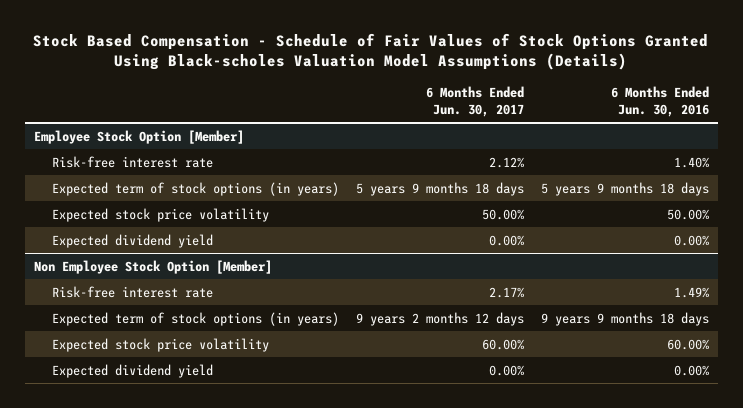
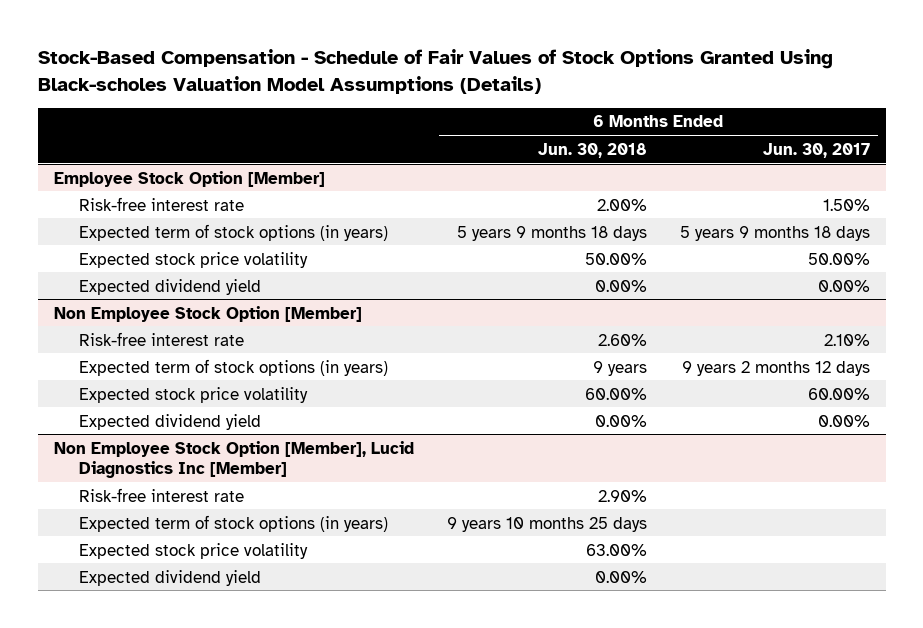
[33,32,709,71] Stock Based Compensation - Schedule of Fair Values of Stock Options Granted Using Black-scholes Valuation Model Assumptions (Details) -> [37,49,833,94] Stock-Based Compensation - Schedule of Fair Values of Stock Options Granted Using Black-scholes Valuation Model Assumptions (Details)
[611,85,710,118] 6 Months Ended Jun. 30, 2016 -> none
none -> [537,142,647,158] Jun. 30, 2018
[489,156,525,168] 2.12% -> [822,198,870,211] 1.50%
[489,286,525,298] 2.17% -> [823,333,870,346] 2.10%
none -> [53,440,414,479] Non Employee Stock Option [Member], Lucid Diagnostics Inc [Member]
none -> [78,487,244,502] Risk-free interest rate
none -> [78,514,388,532] Expected term of stock options (in years)
none -> [78,542,308,559] Expected stock price volatility
none -> [78,569,261,586] Expected dividend yield

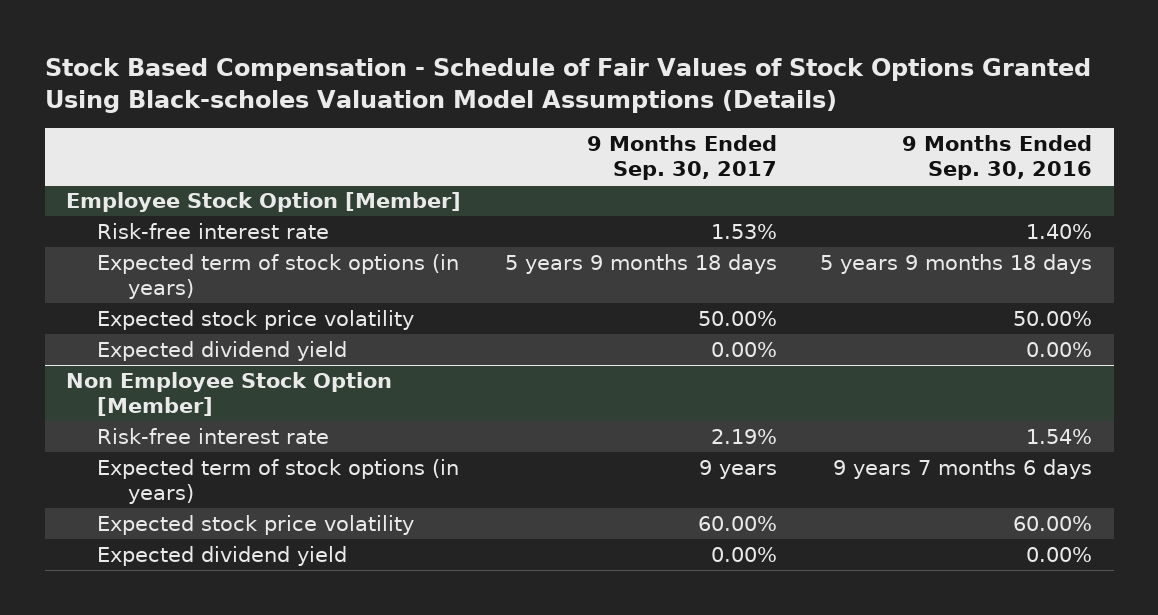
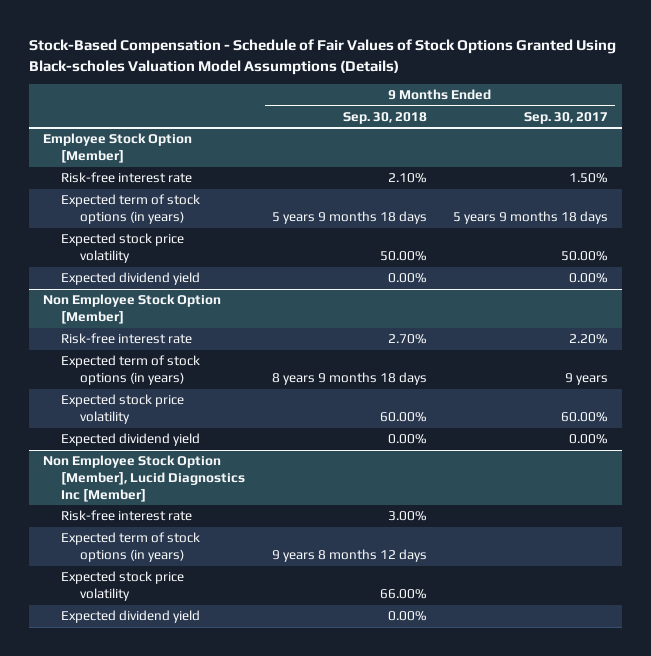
[44,58,1091,113] Stock Based Compensation - Schedule of Fair Values of Stock Options Granted Using Black-scholes Valuation Model Assumptions (Details) -> [29,39,617,75] Stock-Based Compensation - Schedule of Fair Values of Stock Options Granted Using Black-scholes Valuation Model Assumptions (Details)
[902,135,1093,180] 9 Months Ended Sep. 30, 2016 -> none
none -> [342,111,427,124] Sep. 30, 2018
[710,224,777,240] 1.53% -> [569,173,609,184] 1.50%
[710,429,777,445] 2.19% -> [569,334,609,345] 2.20%
none -> [42,455,246,502] Non Employee Stock Option [Member], Lucid Diagnostics Inc [Member]
none -> [61,510,193,522] Risk-free interest rate
none -> [61,532,201,562] Expected term of stock options (in years)
none -> [61,571,185,601] Expected stock price volatility
none -> [61,610,201,624] Expected dividend yield

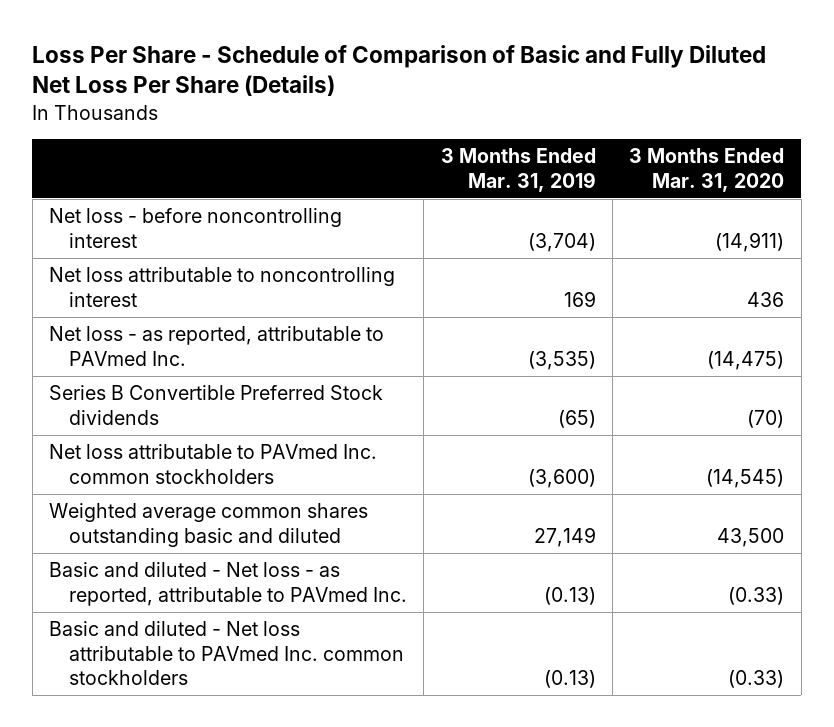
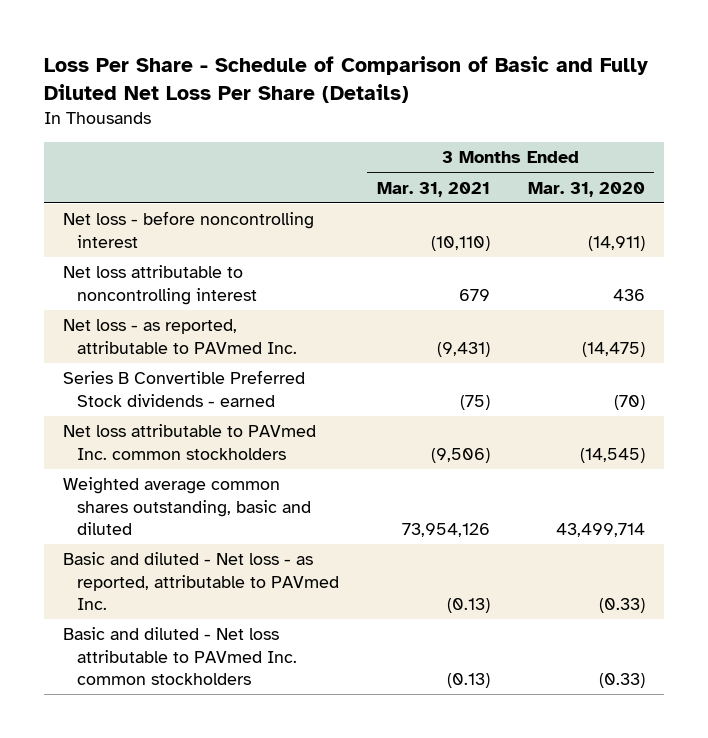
[440,148,596,192] 3 Months Ended Mar. 31, 2019 -> none
none -> [376,181,490,197] Mar. 31, 2021
[49,385,384,425] Series B Convertible Preferred Stock dividends -> [63,370,306,407] Series B Convertible Preferred Stock dividends - earned
[49,503,369,547] Weighted average common shares outstanding basic and diluted -> [63,477,311,535] Weighted average common shares outstanding, basic and diluted
[717,527,785,547] 43,500 -> [555,522,645,537] 43,499,714

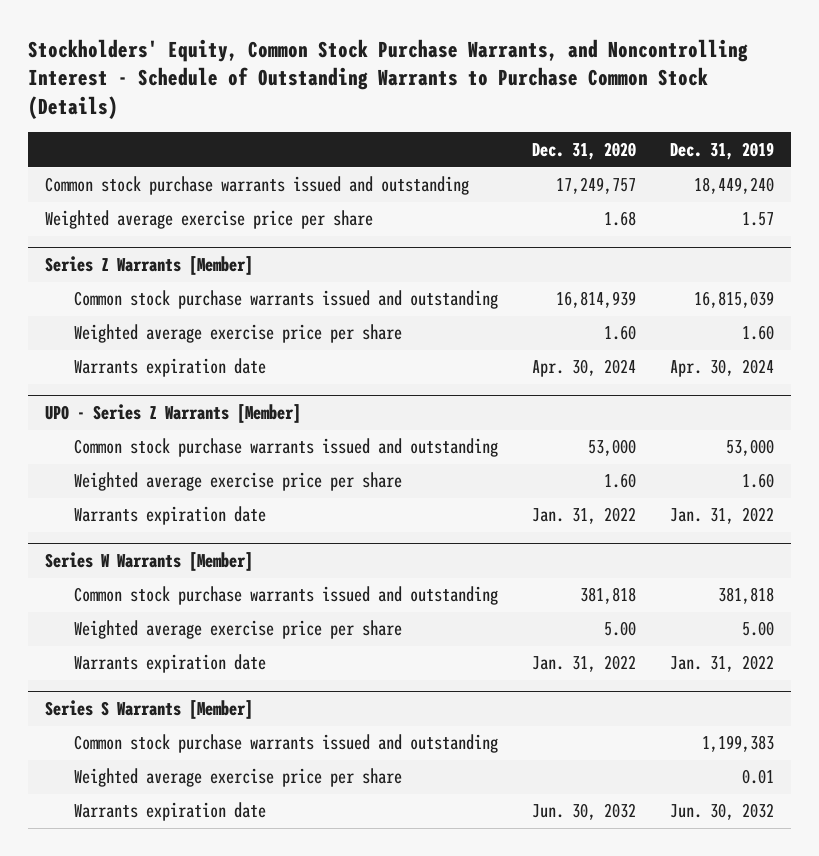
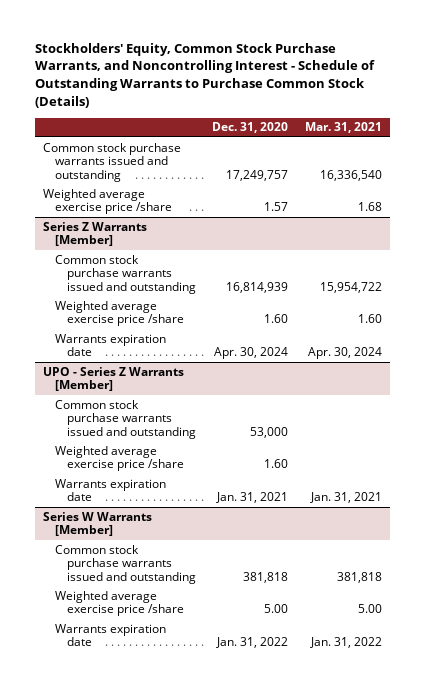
[669,141,774,160] Dec. 31, 2019 -> none
none -> [304,122,382,134] Mar. 31, 2021
[44,210,373,230] Weighted average exercise price per share -> [43,188,172,215] Weighted average exercise price /share
[603,211,636,227] 1.68 -> [264,202,289,212] 1.57
[73,324,402,344] Weighted average exercise price per share -> [54,300,184,327] Weighted average exercise price /share
[73,472,402,492] Weighted average exercise price per share -> [54,445,184,472] Weighted average exercise price /share
[531,507,636,525] Jan. 31, 2022 -> [216,492,289,504] Jan. 31, 2021
[73,620,402,640] Weighted average exercise price per share -> [54,590,184,617] Weighted average exercise price /share
[44,700,253,720] Series S Warrants [Member] -> none
[73,734,498,754] Common stock purchase warrants issued and outstanding -> none
[73,768,402,788] Weighted average exercise price per share -> none
[73,802,266,822] Warrants expiration date -> none

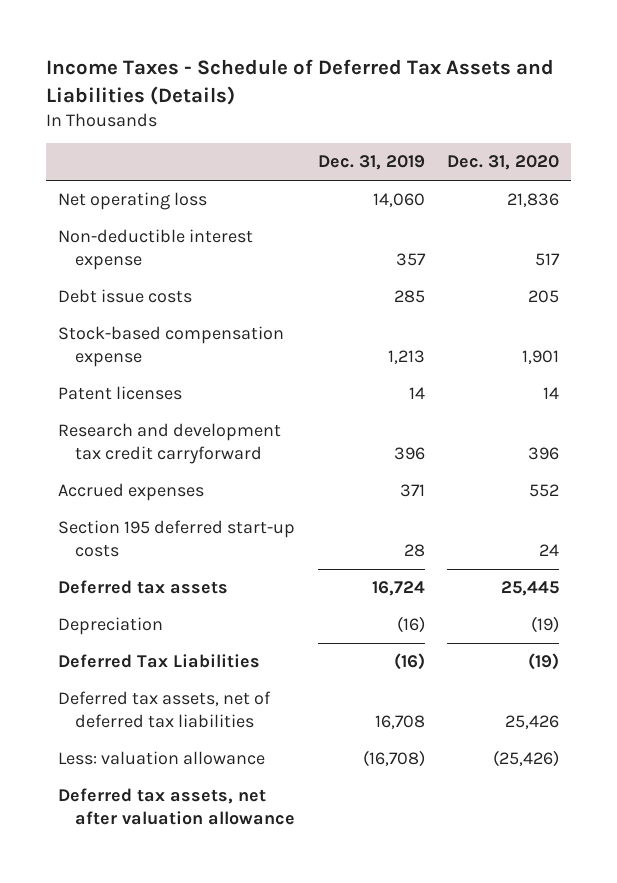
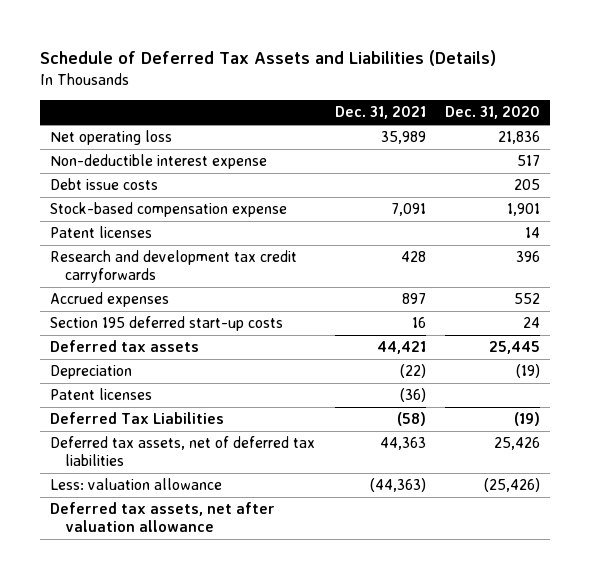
[46,58,555,105] Income Taxes - Schedule of Deferred Tax Assets and Liabilities (Details) -> [39,49,496,66] Schedule of Deferred Tax Assets and Liabilities (Details)
[317,155,425,171] Dec. 31, 2019 -> none
none -> [334,106,426,120] Dec. 31, 2021
[57,423,281,464] Research and development tax credit carryforward -> [49,250,297,284] Research and development tax credit carryforwards
none -> [49,388,152,401] Patent licenses

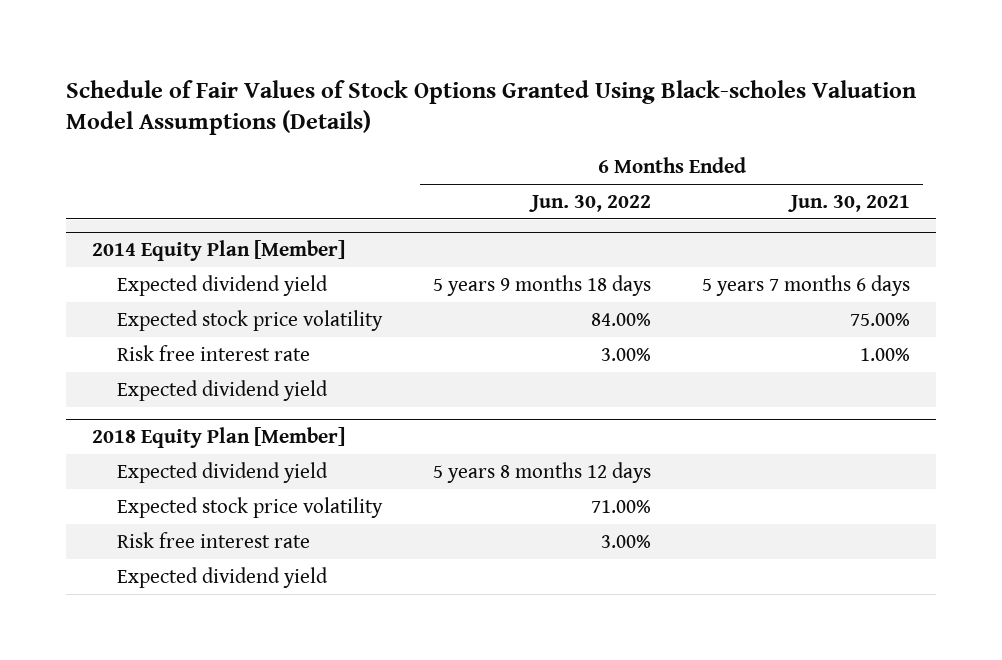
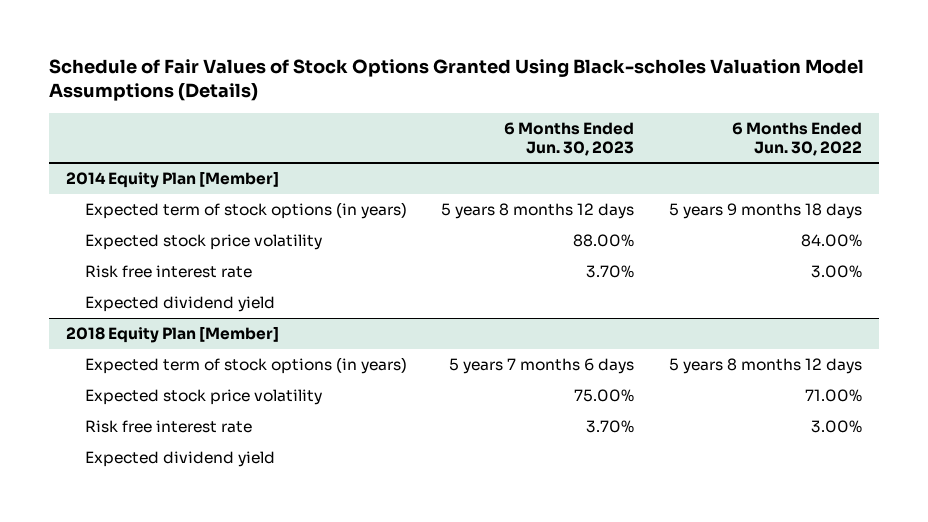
[788,194,911,212] Jun. 30, 2021 -> none
none -> [504,122,635,156] 6 Months Ended Jun. 30, 2023
[116,274,328,296] Expected dividend yield -> [85,202,408,220] Expected term of stock options (in years)
[116,461,328,483] Expected dividend yield -> [85,357,408,375] Expected term of stock options (in years)

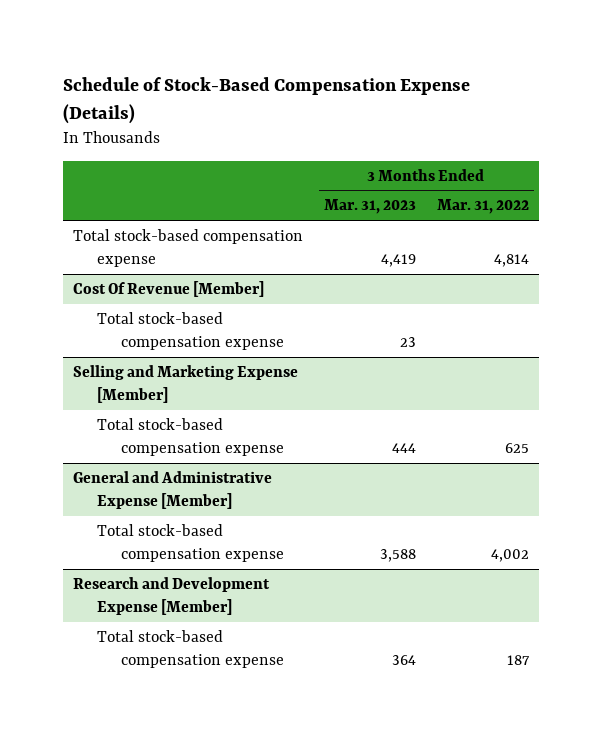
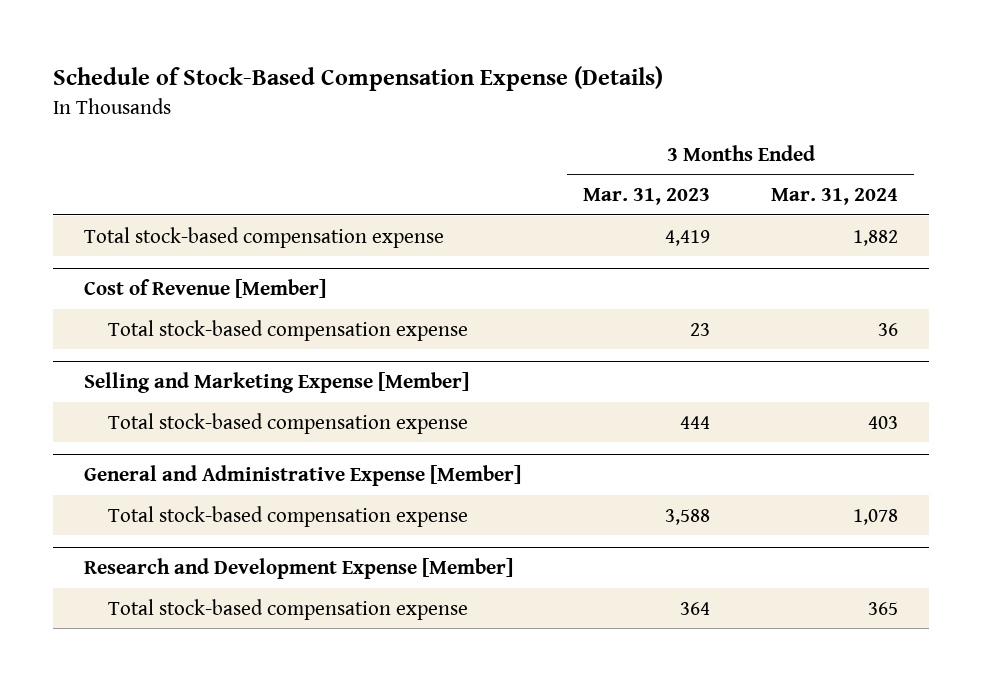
[436,199,529,215] Mar. 31, 2022 -> none
none -> [771,188,899,206] Mar. 31, 2024
[73,280,265,297] Cost Of Revenue [Member] -> [83,279,326,299] Cost of Revenue [Member]

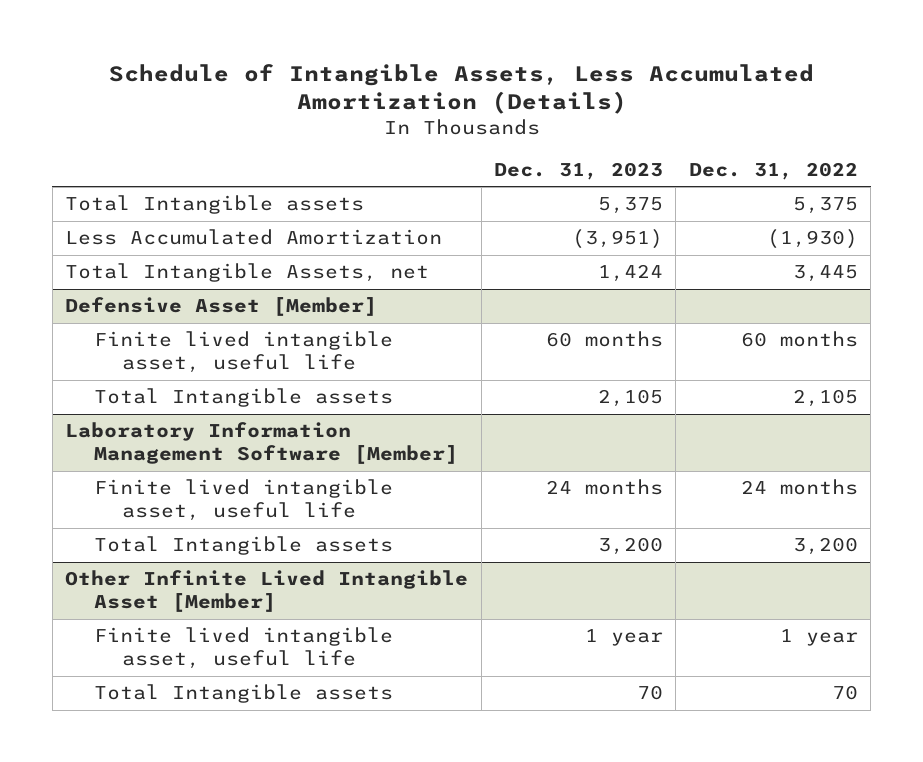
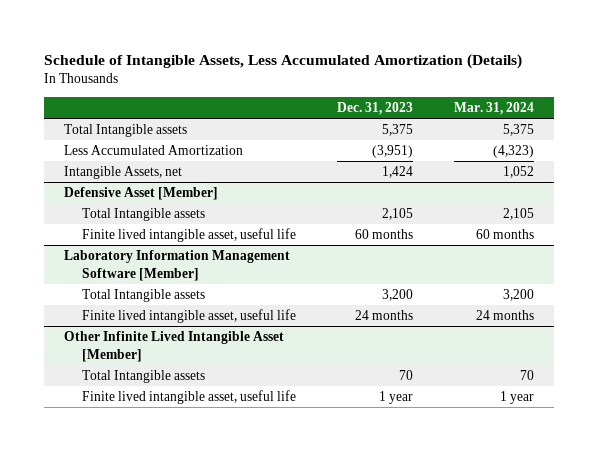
[688,161,858,180] Dec. 31, 2022 -> none
none -> [453,102,534,116] Mar. 31, 2024
[65,263,430,283] Total Intangible Assets, net -> [64,166,183,180] Intangible Assets, net
[93,331,393,374] Finite lived intangible asset, useful life -> [82,228,297,243] Finite lived intangible asset, useful life
[93,479,393,522] Finite lived intangible asset, useful life -> [82,309,297,324] Finite lived intangible asset, useful life
[93,627,393,670] Finite lived intangible asset, useful life -> [82,390,297,405] Finite lived intangible asset, useful life

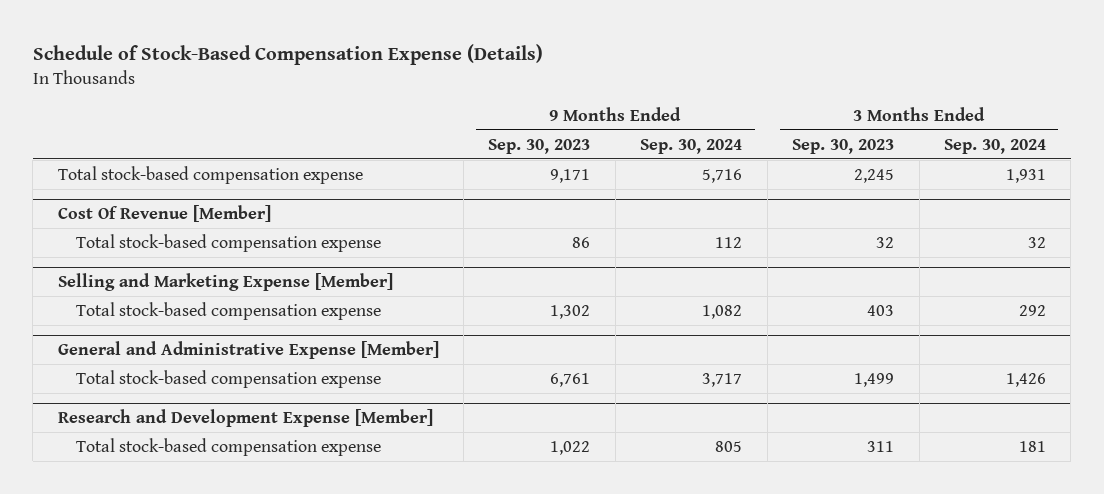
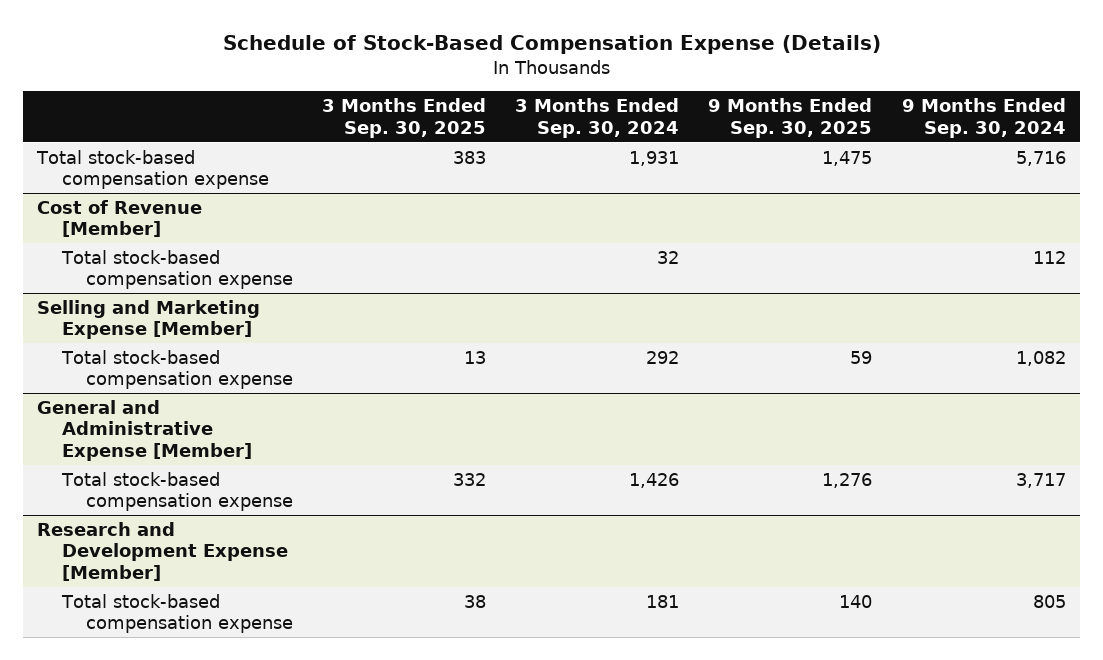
[488,138,591,154] Sep. 30, 2023 -> none
[792,138,895,154] Sep. 30, 2023 -> none
none -> [322,98,487,138] 3 Months Ended Sep. 30, 2025
none -> [708,98,873,138] 9 Months Ended Sep. 30, 2025
[57,205,271,223] Cost Of Revenue [Member] -> [37,199,203,238] Cost of Revenue [Member]

